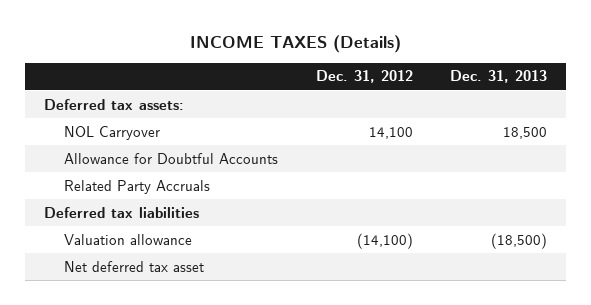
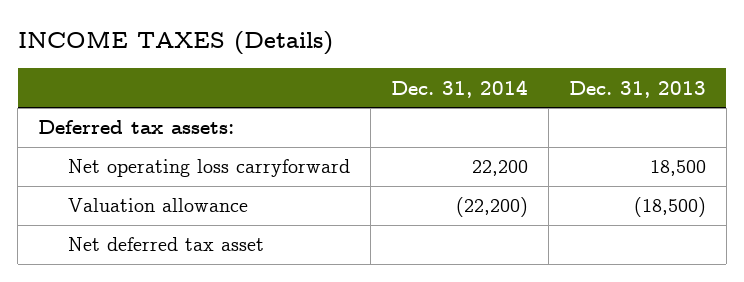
[315,70,413,84] Dec. 31, 2012 -> none
none -> [390,79,528,98] Dec. 31, 2014
[64,152,279,164] Allowance for Doubtful Accounts -> none
[64,179,211,194] Related Party Accruals -> none
[44,206,200,218] Deferred tax liabilities -> none
[64,125,161,140] NOL Carryover -> [67,159,350,178] Net operating loss carryforward

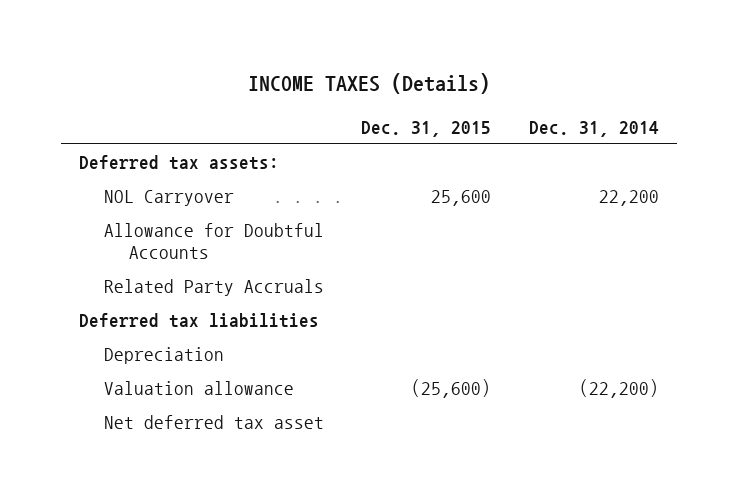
[568,80,706,98] Dec. 31, 2013 -> none
none -> [361,120,492,137] Dec. 31, 2015
[67,159,350,178] Net operating loss carryforward -> [104,190,235,207] NOL Carryover
none -> [104,223,325,260] Allowance for Doubtful Accounts
none -> [104,279,325,297] Related Party Accruals
none -> [79,313,320,329] Deferred tax liabilities
none -> [104,347,225,365] Depreciation

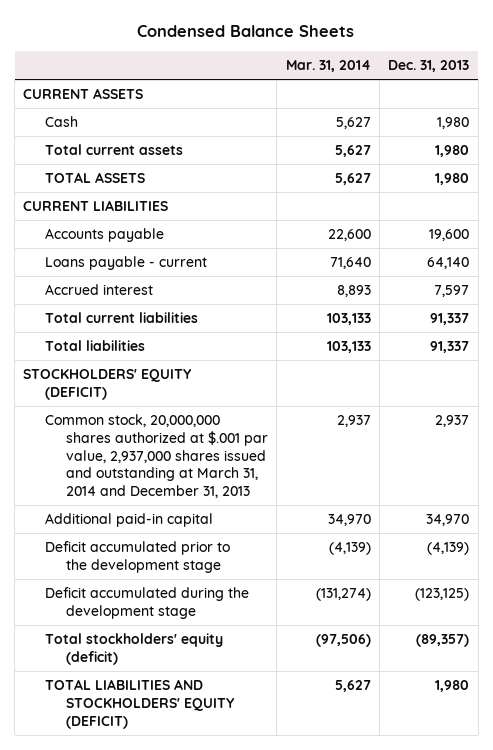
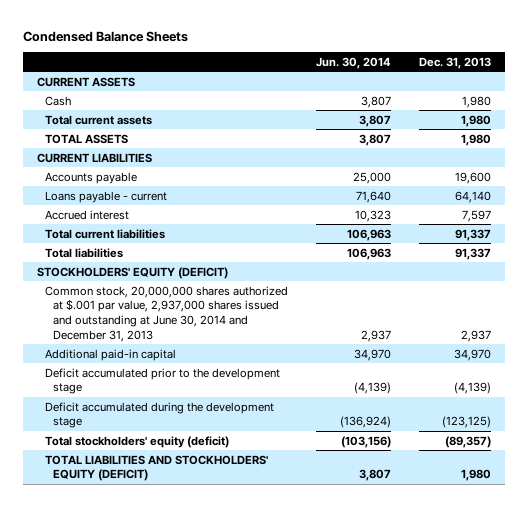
[285,59,371,72] Mar. 31, 2014 -> none
none -> [315,56,391,69] Jun. 30, 2014
[44,414,269,498] Common stock, 20,000,000 shares authorized at $.001 par value, 2,937,000 shares issued and outstanding at March 31, 2014 and December 31, 2013 -> [44,285,288,342] Common stock, 20,000,000 shares authorized at $.001 par value, 2,937,000 shares issued and outstanding at June 30, 2014 and December 31, 2013

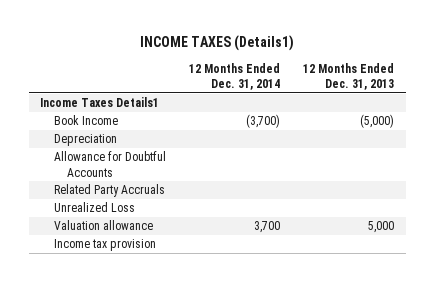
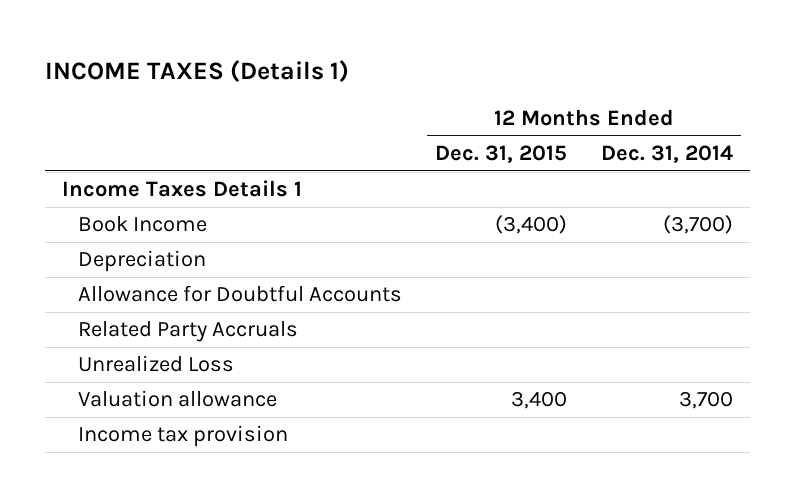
[140,35,295,52] INCOME TAXES (Details1) -> [45,60,350,83] INCOME TAXES (Details 1)
[302,62,394,90] 12 Months Ended Dec. 31, 2013 -> none
none -> [435,145,568,164] Dec. 31, 2015
[40,97,160,108] Income Taxes Details1 -> [62,180,303,198] Income Taxes Details 1

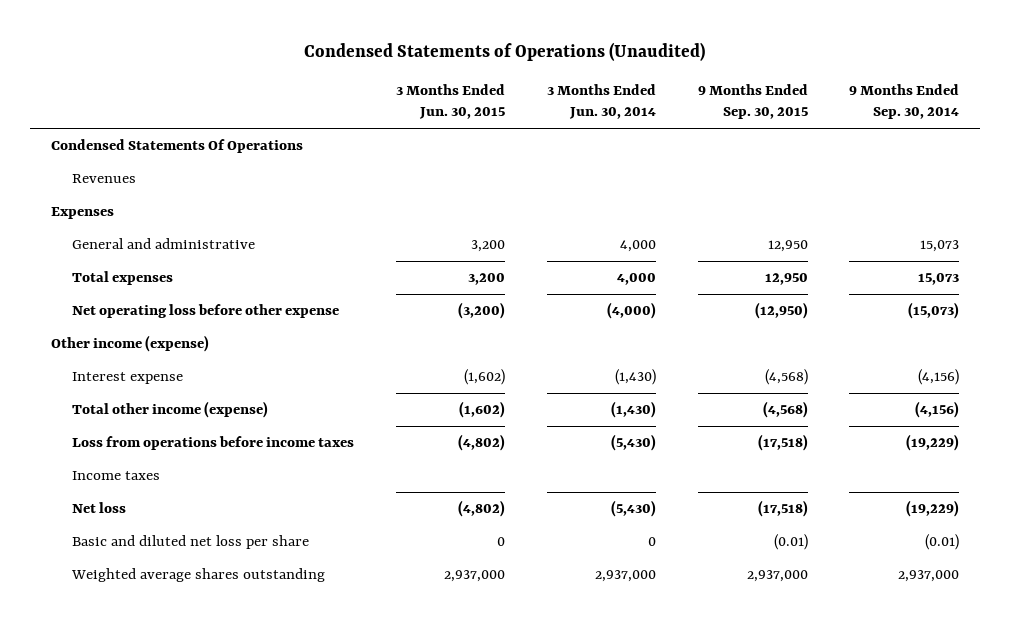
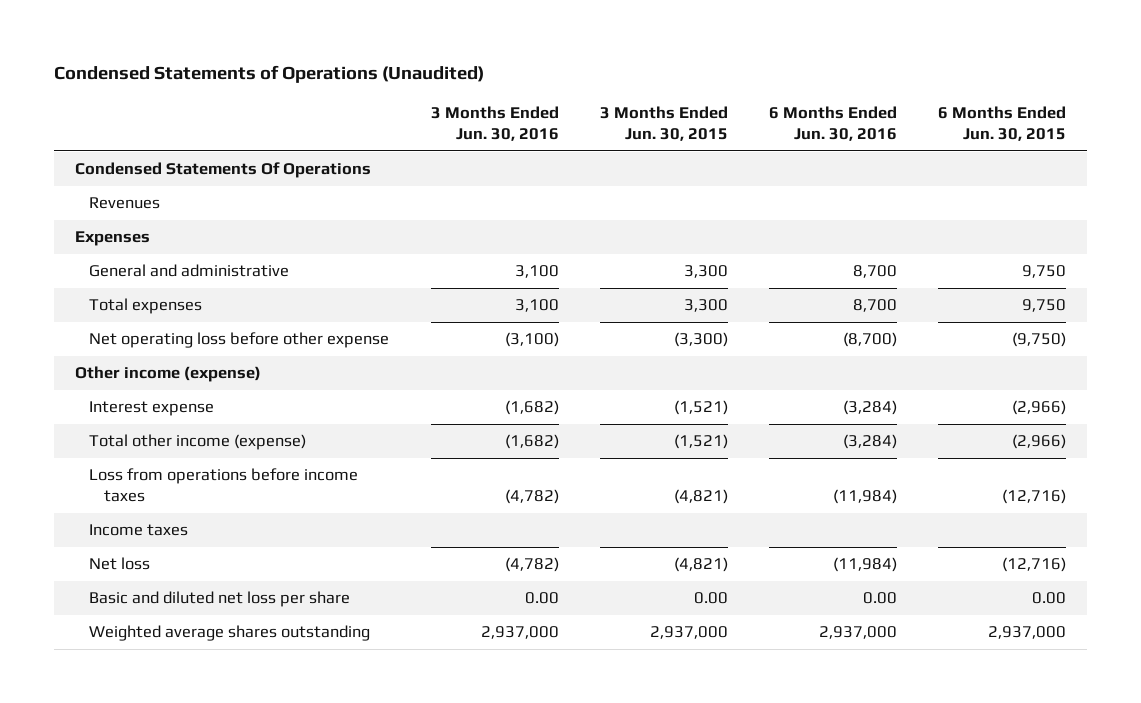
[546,84,656,120] 3 Months Ended Jun. 30, 2014 -> none
[697,84,808,120] 9 Months Ended Sep. 30, 2015 -> none
[849,84,960,120] 9 Months Ended Sep. 30, 2014 -> none
none -> [430,105,559,142] 3 Months Ended Jun. 30, 2016
none -> [769,105,898,142] 6 Months Ended Jun. 30, 2016
none -> [938,105,1067,142] 6 Months Ended Jun. 30, 2015
[470,240,505,253] 3,200 -> [683,265,728,279] 3,300
[467,273,505,286] 3,200 -> [683,299,728,313] 3,300
[457,302,505,320] (3,200) -> [673,332,728,348] (3,300)
[463,369,505,386] (1,602) -> [673,400,728,416] (1,521)
[458,401,505,419] (1,602) -> [673,434,728,450] (1,521)
[457,434,505,452] (4,802) -> [673,489,728,505] (4,821)
[457,500,505,518] (4,802) -> [673,557,728,573] (4,821)
[496,537,505,547] 0 -> [693,592,728,605] 0.00

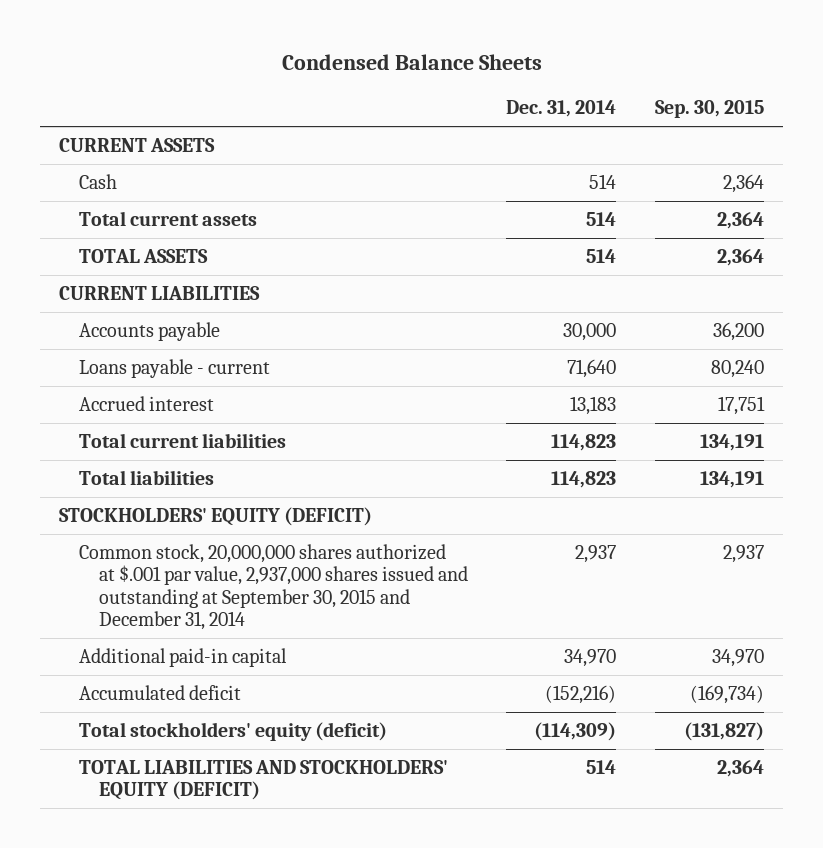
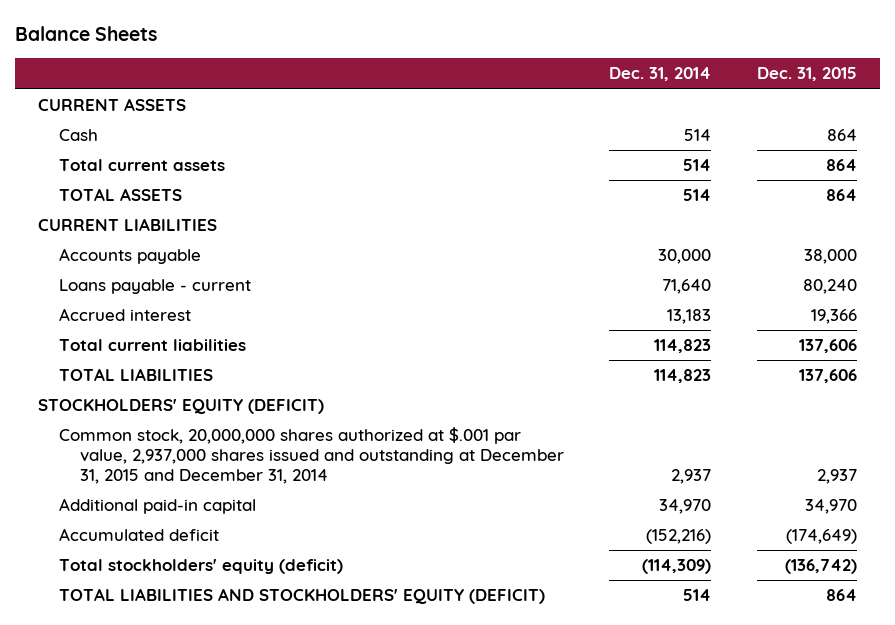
[281,54,542,71] Condensed Balance Sheets -> [15,26,158,42] Balance Sheets
[654,100,764,119] Sep. 30, 2015 -> none
none -> [756,67,857,82] Dec. 31, 2015
[79,469,215,485] Total liabilities -> [58,368,213,382] TOTAL LIABILITIES
[79,543,469,631] Common stock, 20,000,000 shares authorized at $.001 par value, 2,937,000 shares issued and outstanding at September 30, 2015 and December 31, 2014 -> [58,427,564,484] Common stock, 20,000,000 shares authorized at $.001 par value, 2,937,000 shares issued and outstanding at December 31, 2015 and December 31, 2014

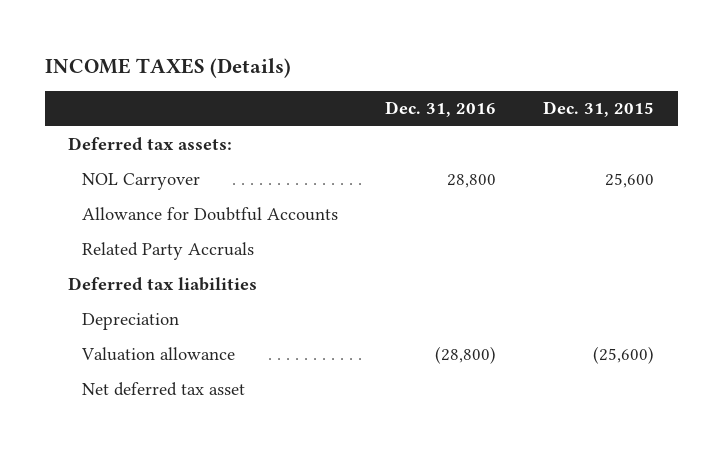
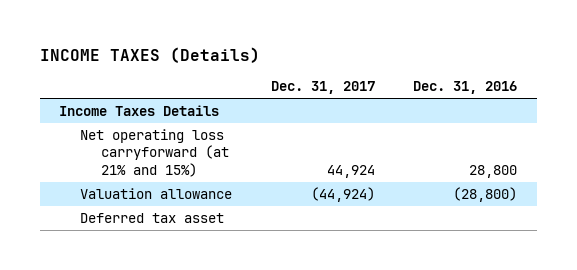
[543,101,655,118] Dec. 31, 2015 -> none
none -> [270,81,375,95] Dec. 31, 2017
[67,137,232,152] Deferred tax assets: -> none
[82,207,339,222] Allowance for Doubtful Accounts -> none
[82,242,255,261] Related Party Accruals -> none
[67,277,257,292] Deferred tax liabilities -> none
[82,313,180,331] Depreciation -> none
none -> [59,104,220,116] Income Taxes Details
[82,173,201,191] NOL Carryover -> [80,128,230,177] Net operating loss carryforward (at 21% and 15%)
[82,382,246,397] Net deferred tax asset -> [80,212,225,223] Deferred tax asset

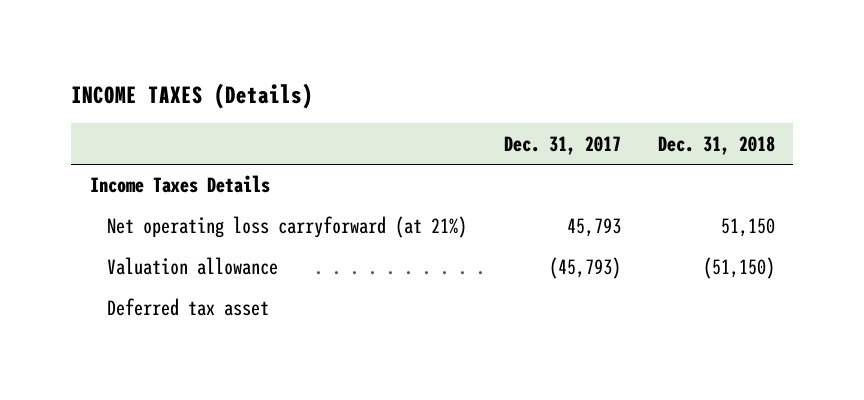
[413,81,518,95] Dec. 31, 2016 -> none
none -> [657,135,775,155] Dec. 31, 2018
[80,128,230,177] Net operating loss carryforward (at 21% and 15%) -> [106,216,467,239] Net operating loss carryforward (at 21%)
[326,164,375,178] 44,924 -> [566,218,621,238] 45,793
[310,186,375,202] (44,924) -> [548,257,621,280] (45,793)

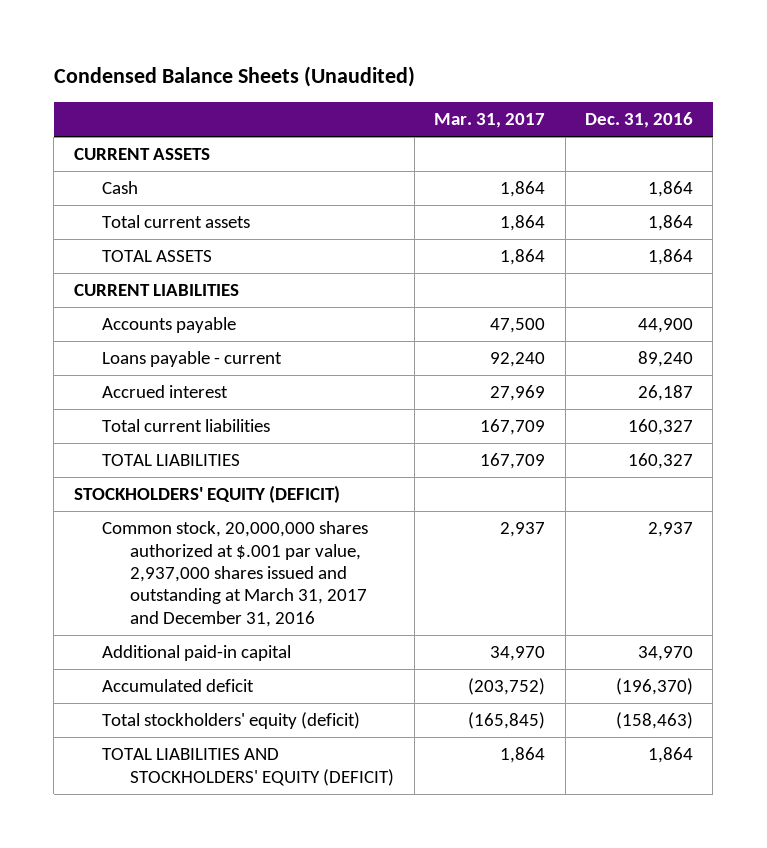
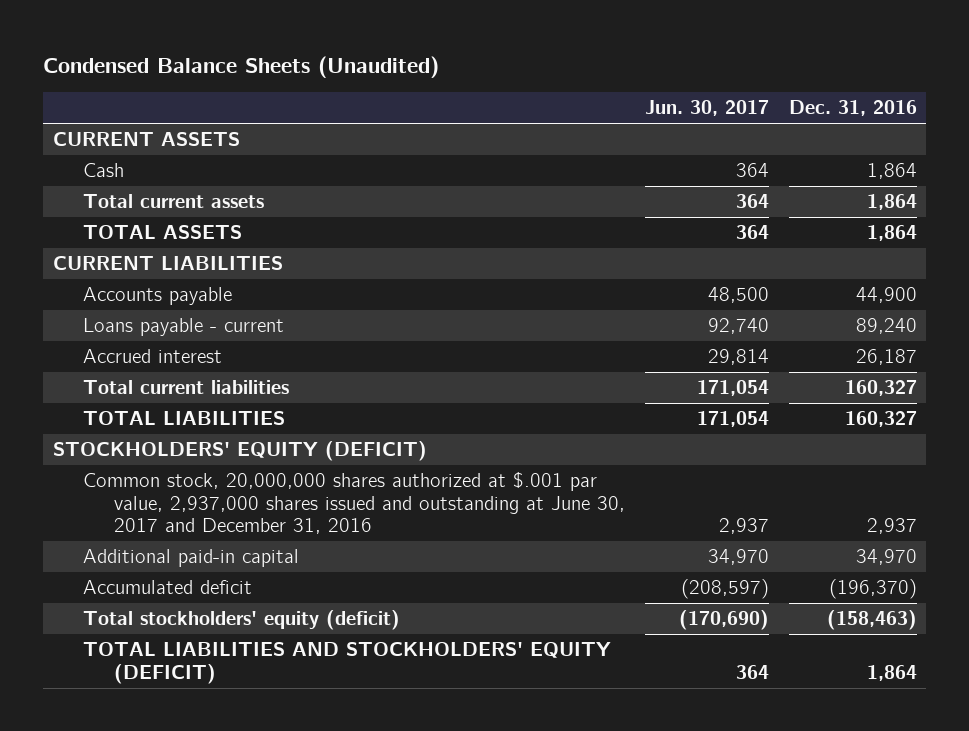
[434,113,546,129] Mar. 31, 2017 -> none
none -> [644,100,769,117] Jun. 30, 2017
[102,521,369,627] Common stock, 20,000,000 shares authorized at $.001 par value, 2,937,000 shares issued and outstanding at March 31, 2017 and December 31, 2016 -> [83,472,626,535] Common stock, 20,000,000 shares authorized at $.001 par value, 2,937,000 shares issued and outstanding at June 30, 2017 and December 31, 2016

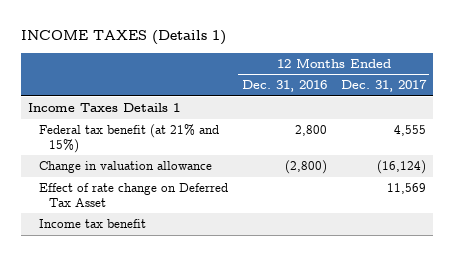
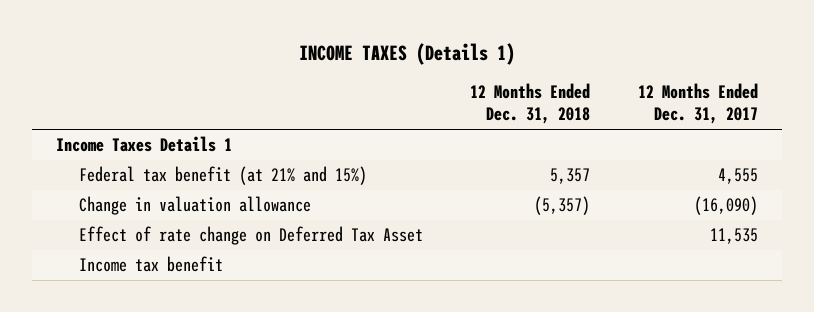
[241,80,327,93] Dec. 31, 2016 -> none
none -> [470,83,591,125] 12 Months Ended Dec. 31, 2018
[376,160,426,175] (16,124) -> [693,196,758,216] (16,090)
[386,183,426,195] 11,569 -> [709,228,758,245] 11,535

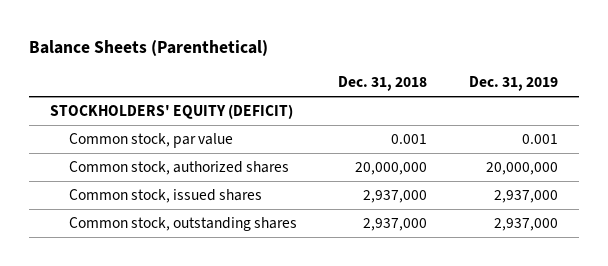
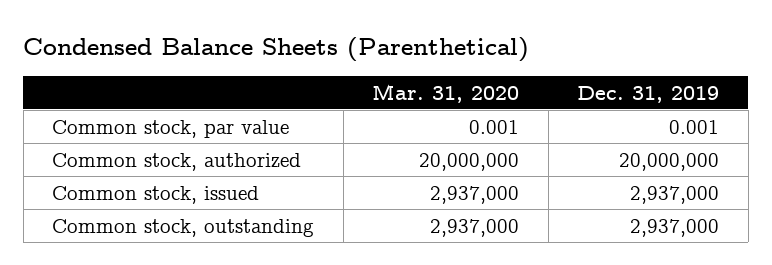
[29,40,269,57] Balance Sheets (Parenthetical) -> [23,37,530,63] Condensed Balance Sheets (Parenthetical)
[338,76,428,92] Dec. 31, 2018 -> none
none -> [372,83,520,103] Mar. 31, 2020
[50,103,294,119] STOCKHOLDERS' EQUITY (DEFICIT) -> none
[68,160,289,175] Common stock, authorized shares -> [52,152,302,171] Common stock, authorized
[68,188,262,203] Common stock, issued shares -> [52,185,260,204] Common stock, issued
[68,216,297,231] Common stock, outstanding shares -> [52,218,315,237] Common stock, outstanding

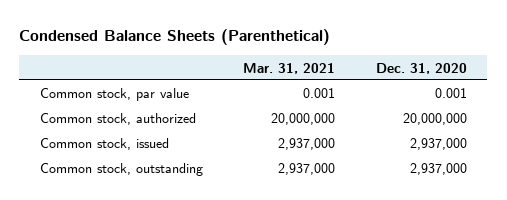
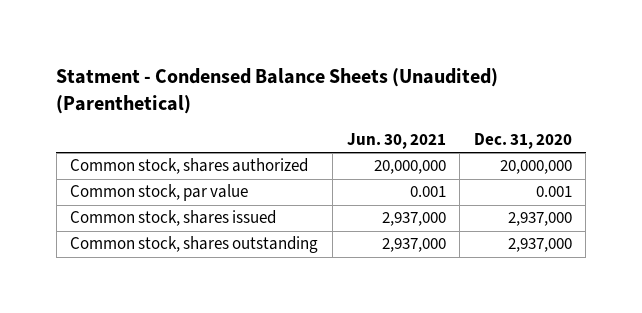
[19,29,331,46] Condensed Balance Sheets (Parenthetical) -> [56,68,499,114] Statment - Condensed Balance Sheets (Unaudited) (Parenthetical)
[243,62,336,74] Mar. 31, 2021 -> none
none -> [346,133,446,150] Jun. 30, 2021
none -> [70,158,309,175] Common stock, shares authorized
[39,113,196,126] Common stock, authorized -> none
[39,138,169,151] Common stock, issued -> [70,210,277,227] Common stock, shares issued
[39,163,203,177] Common stock, outstanding -> [70,236,319,254] Common stock, shares outstanding

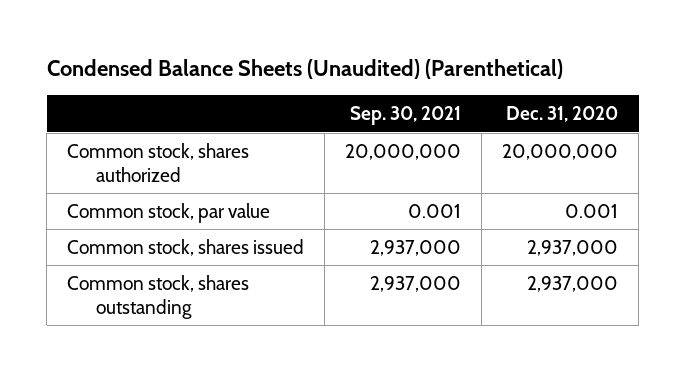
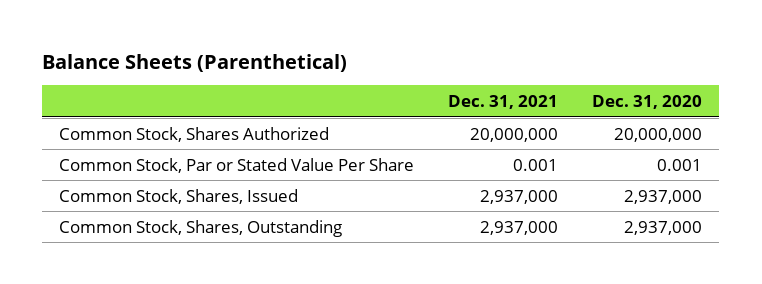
[46,59,563,80] Condensed Balance Sheets (Unaudited) (Parenthetical) -> [42,53,348,72] Balance Sheets (Parenthetical)
[350,106,462,126] Sep. 30, 2021 -> none
none -> [448,95,559,110] Dec. 31, 2021
[67,142,250,182] Common stock, shares authorized -> [59,126,330,142] Common Stock, Shares Authorized
[67,202,271,223] Common stock, par value -> [59,157,415,173] Common Stock, Par or Stated Value Per Share
[67,238,305,256] Common stock, shares issued -> [59,188,299,204] Common Stock, Shares, Issued
[67,274,250,319] Common stock, shares outstanding -> [59,219,343,237] Common Stock, Shares, Outstanding

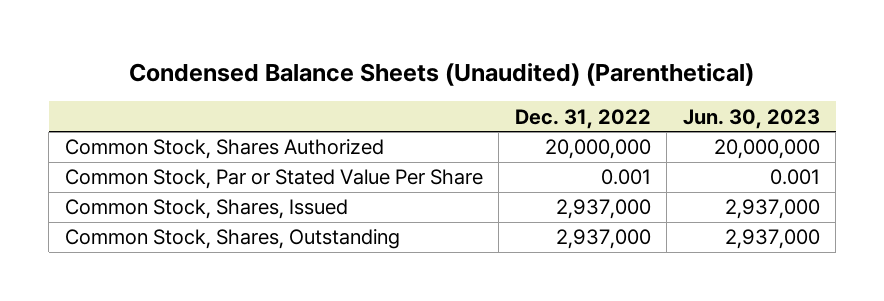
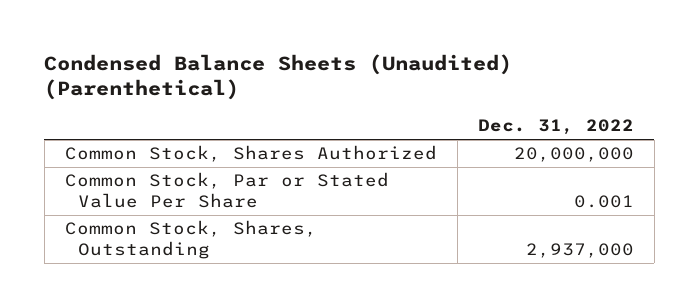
[682,108,820,129] Jun. 30, 2023 -> none
[64,199,348,220] Common Stock, Shares, Issued -> none

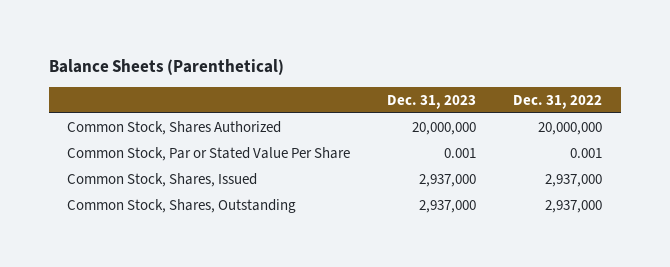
[44,53,513,101] Condensed Balance Sheets (Unaudited) (Parenthetical) -> [48,58,284,75] Balance Sheets (Parenthetical)
none -> [387,94,477,109] Dec. 31, 2023
none -> [67,172,258,187] Common Stock, Shares, Issued

